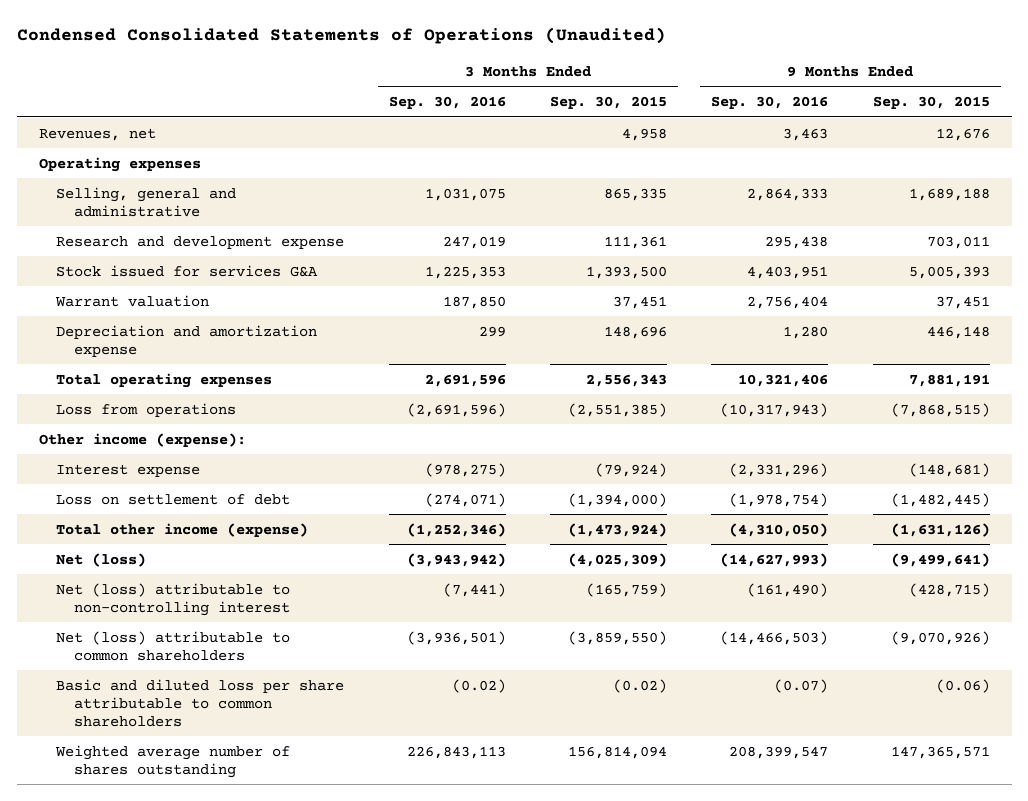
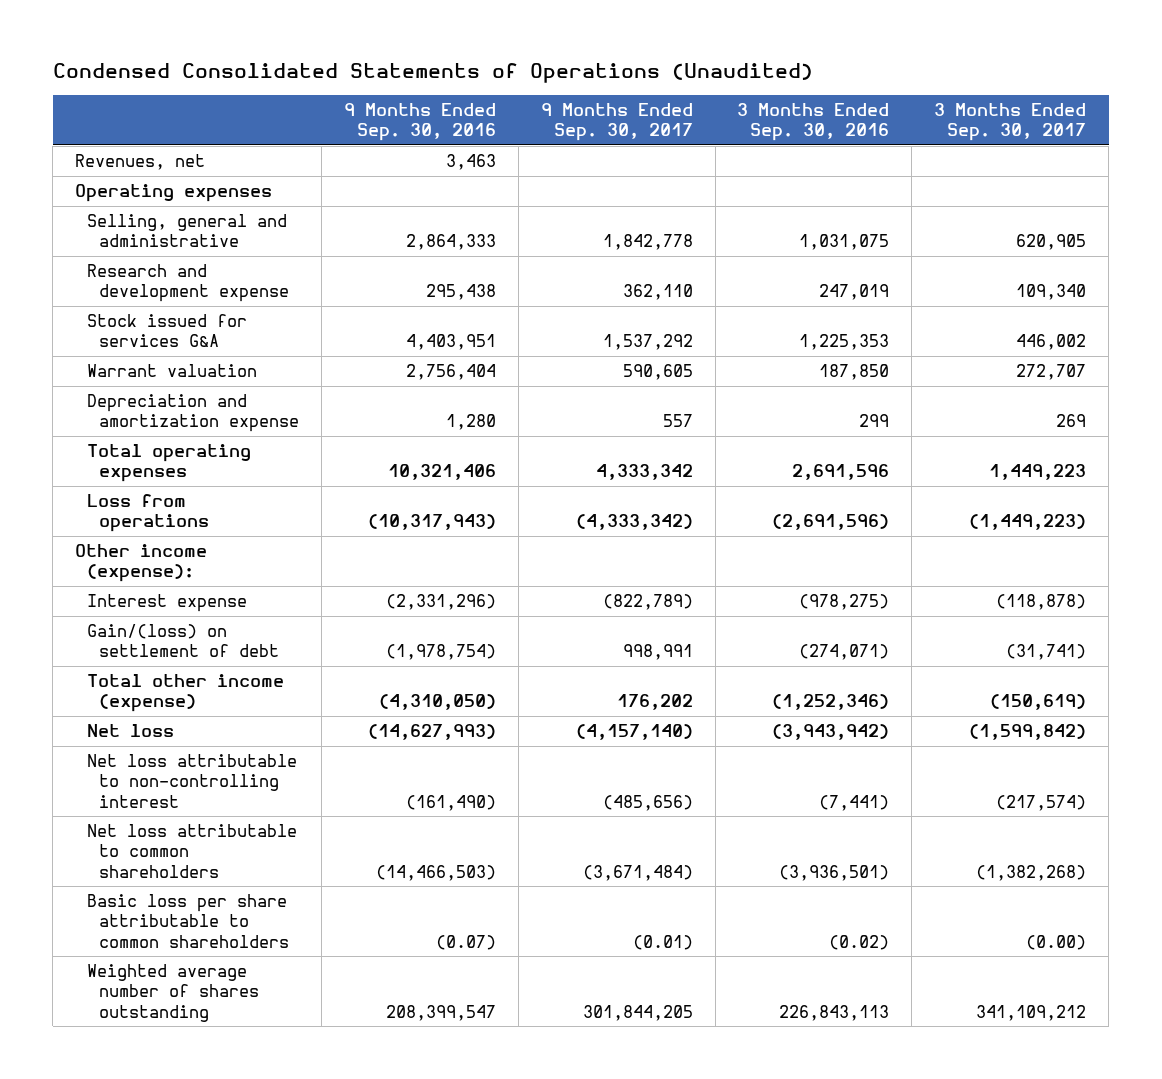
[549,95,667,109] Sep. 30, 2015 -> none
[872,95,990,109] Sep. 30, 2015 -> none
none -> [540,102,693,142] 9 Months Ended Sep. 30, 2017
none -> [934,102,1087,142] 3 Months Ended Sep. 30, 2017
[56,493,291,505] Loss on settlement of debt -> [87,624,280,658] Gain/(loss) on settlement of debt
[56,552,147,567] Net (loss) -> [87,724,175,738] Net loss
[56,582,291,616] Net (loss) attributable to non-controlling interest -> [87,754,298,808] Net loss attributable to non-controlling interest
[56,630,291,661] Net (loss) attributable to common shareholders -> [87,824,298,878] Net loss attributable to common shareholders
[56,678,345,727] Basic and diluted loss per share attributable to common shareholders -> [87,894,290,948] Basic loss per share attributable to common shareholders

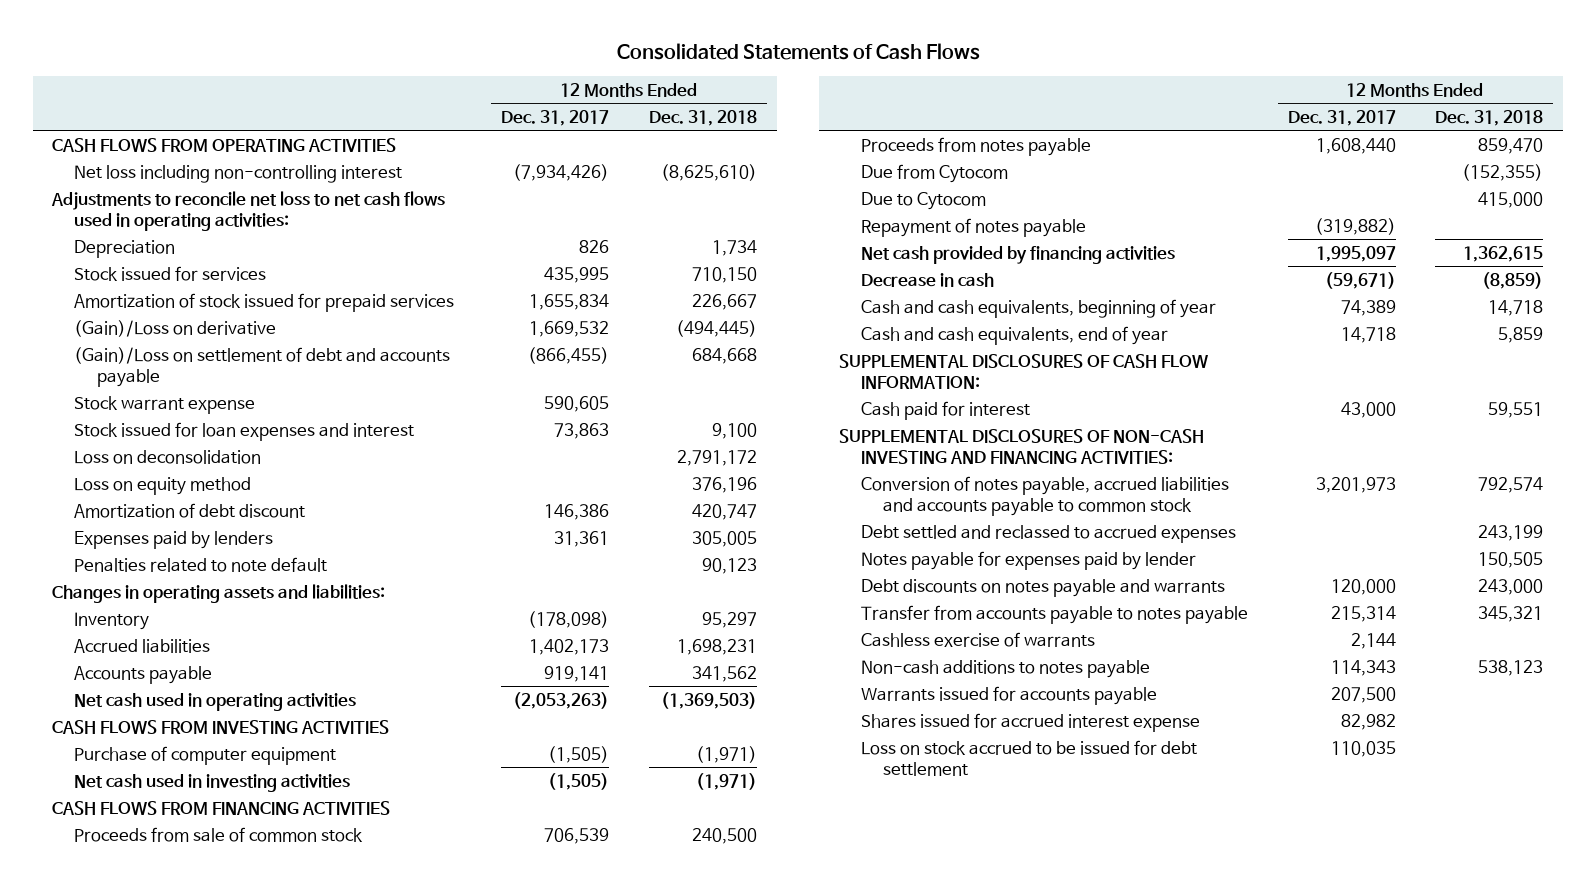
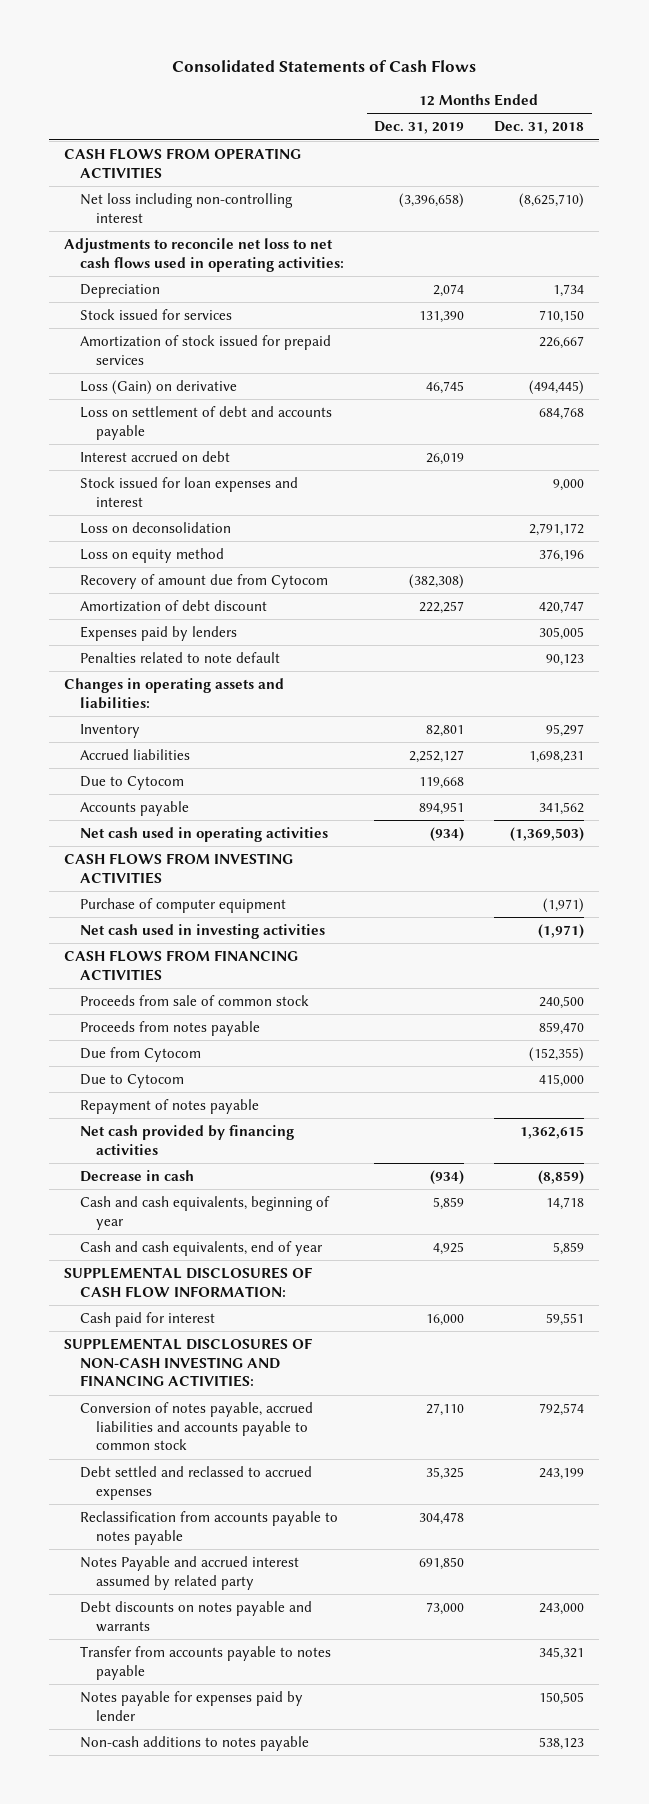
[501,109,610,126] Dec. 31, 2017 -> none
none -> [374,121,465,135] Dec. 31, 2019
[660,163,757,181] (8,625,610) -> [519,193,585,209] (8,625,710)
[74,395,256,414] Stock warrant expense -> none
[74,319,277,337] (Gain)/Loss on derivative -> [79,380,237,396] Loss (Gain) on derivative
[74,346,451,387] (Gain)/Loss on settlement of debt and accounts payable -> [79,406,332,440] Loss on settlement of debt and accounts payable
[691,347,757,364] 684,668 -> [539,407,585,421] 684,768
none -> [79,451,230,463] Interest accrued on debt
[711,422,757,439] 9,100 -> [553,479,585,492] 9,000
none -> [79,574,328,590] Recovery of amount due from Cytocom
none -> [79,776,184,791] Due to Cytocom
none -> [79,1511,338,1545] Reclassification from accounts payable to notes payable
none -> [79,1556,299,1590] Notes Payable and accrued interest assumed by related party
[861,631,1096,647] Cashless exercise of warrants -> none
[861,550,1197,570] Notes payable for expenses paid by lender -> [79,1691,303,1721] Notes payable for expenses paid by lender
[861,685,1158,705] Warrants issued for accounts payable -> none
[861,712,1201,732] Shares issued for accrued interest expense -> none
[861,739,1198,776] Loss on stock accrued to be issued for debt settlement -> none

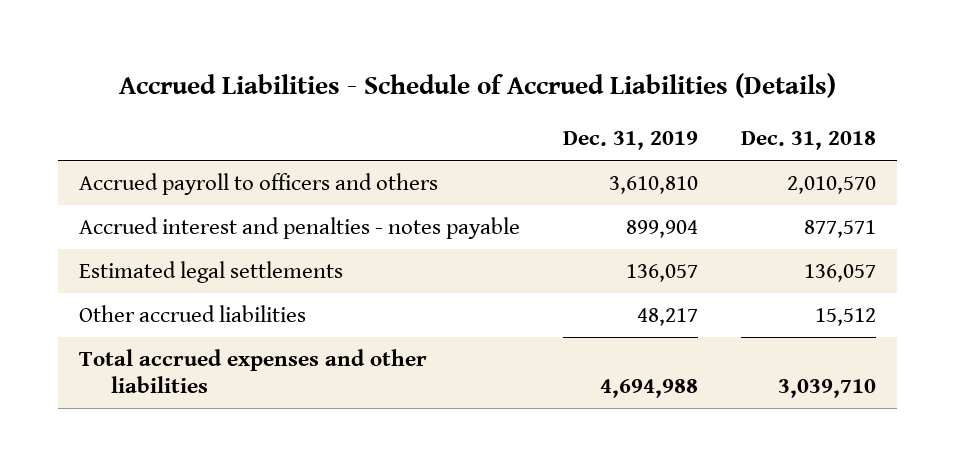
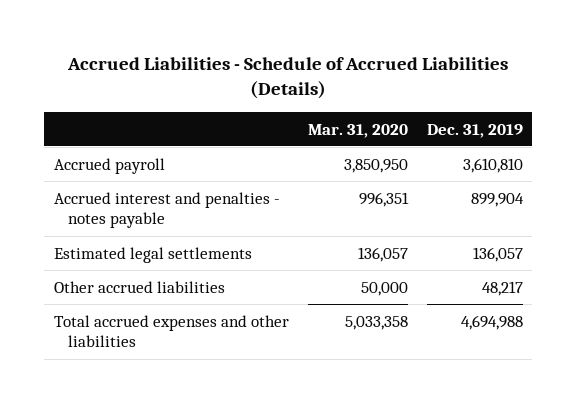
[740,131,876,151] Dec. 31, 2018 -> none
none -> [307,123,408,138] Mar. 31, 2020
[79,172,439,195] Accrued payroll to officers and others -> [53,157,165,174] Accrued payroll

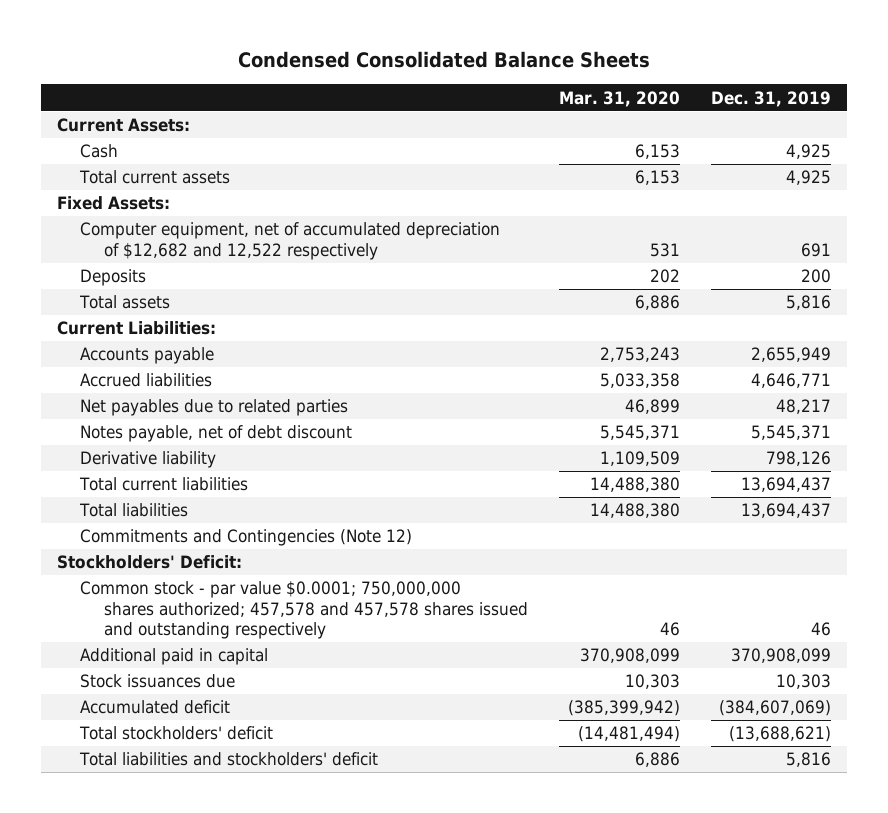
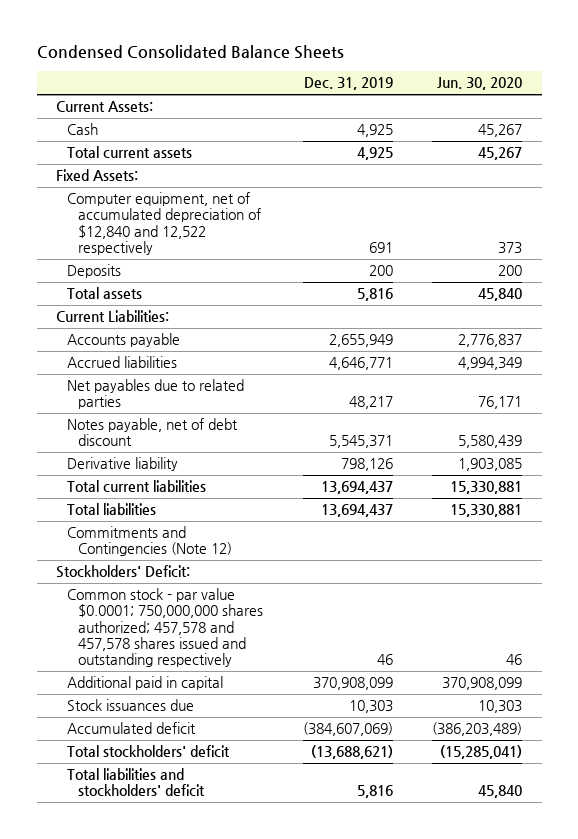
[559,90,681,107] Mar. 31, 2020 -> none
none -> [436,77,522,91] Jun. 30, 2020
[80,222,501,260] Computer equipment, net of accumulated depreciation of $12,682 and 12,522 respectively -> [67,192,262,255] Computer equipment, net of accumulated depreciation of $12,840 and 12,522 respectively

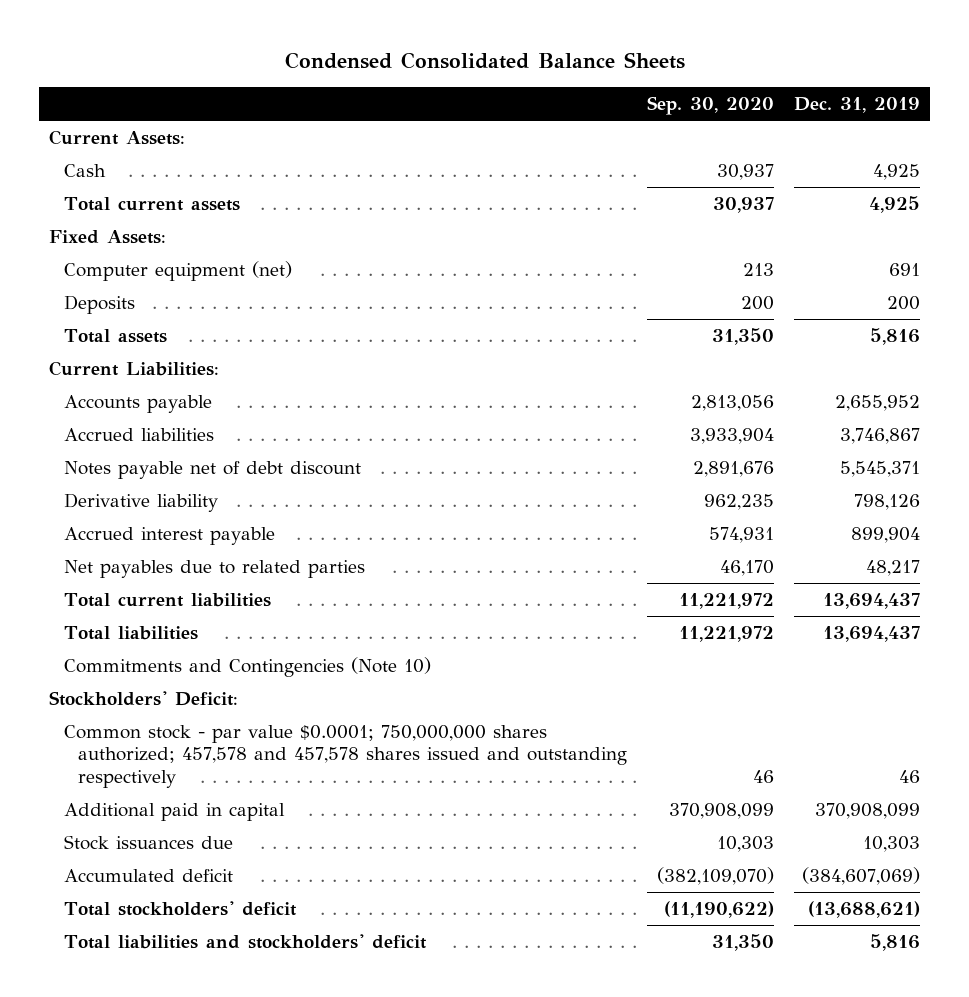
[436,77,522,91] Jun. 30, 2020 -> none
none -> [647,96,775,116] Sep. 30, 2020
[67,192,262,255] Computer equipment, net of accumulated depreciation of $12,840 and 12,522 respectively -> [63,260,292,281] Computer equipment (net)
[328,334,393,348] 2,655,949 -> [835,394,921,411] 2,655,952
[328,357,393,371] 4,646,771 -> [840,427,921,444] 3,746,867
[67,418,239,447] Notes payable, net of debt discount -> [63,460,361,479] Notes payable net of debt discount
none -> [63,526,275,545] Accrued interest payable
[67,379,245,410] Net payables due to related parties -> [63,559,365,578] Net payables due to related parties
[67,526,233,557] Commitments and Contingencies (Note 12) -> [63,656,431,677] Commitments and Contingencies (Note 10)

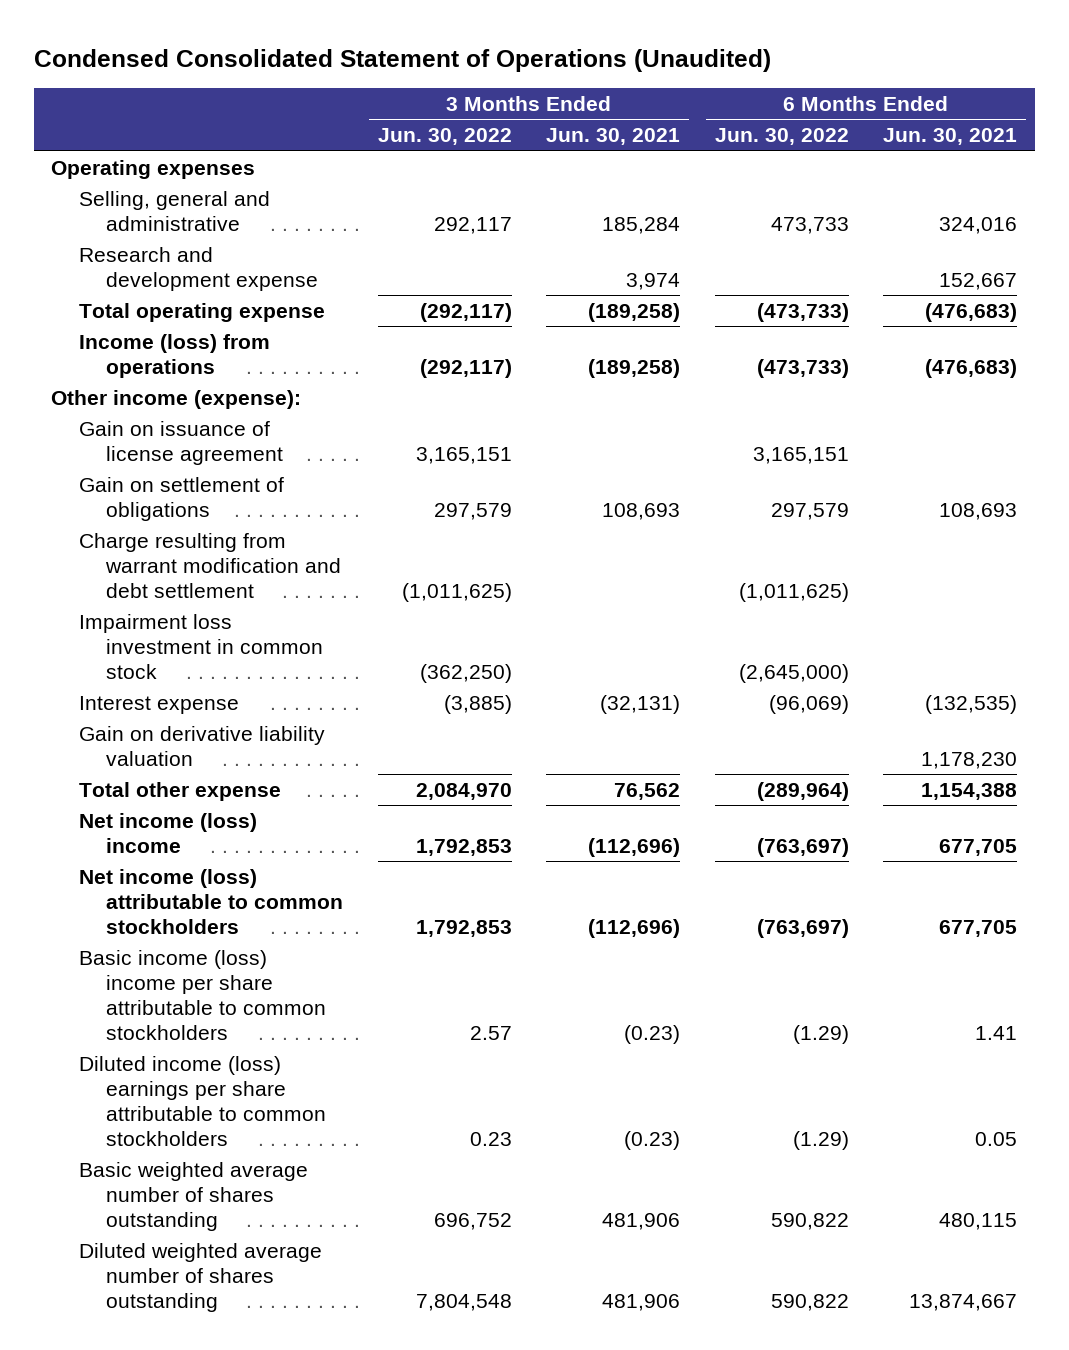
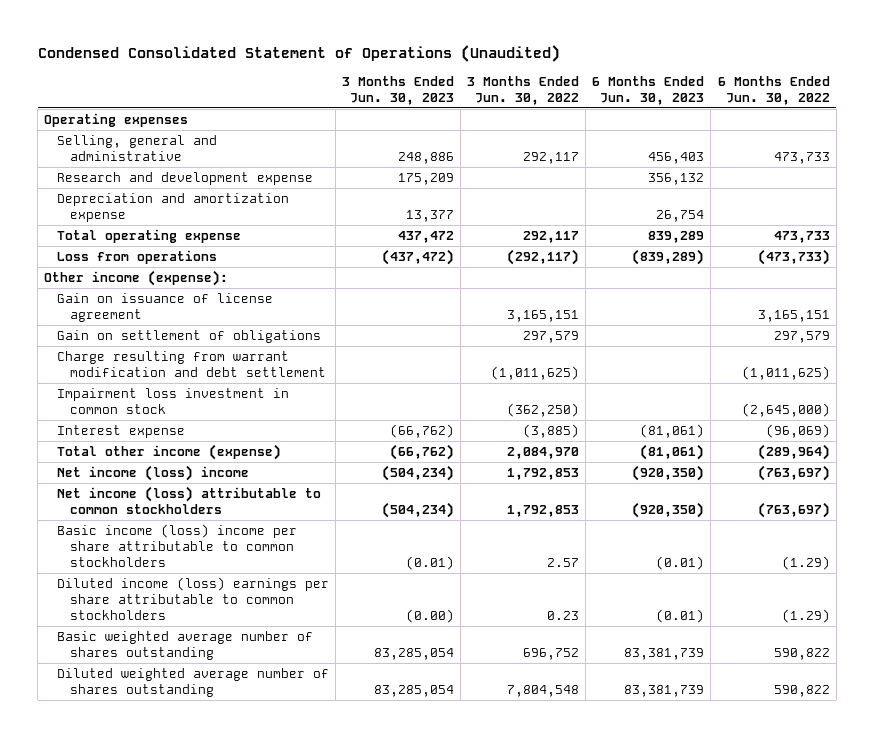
[546,128,681,146] Jun. 30, 2021 -> none
[883,128,1018,146] Jun. 30, 2021 -> none
none -> [342,75,455,105] 3 Months Ended Jun. 30, 2023
none -> [592,75,705,105] 6 Months Ended Jun. 30, 2023
none -> [56,192,289,223] Depreciation and amortization expense
[419,302,512,322] (292,117) -> [523,230,580,243] 292,117
[756,302,849,322] (473,733) -> [773,230,830,243] 473,733
[78,333,270,378] Income (loss) from operations -> [56,249,217,264] Loss from operations
[78,725,325,766] Gain on derivative liability valuation -> none
[78,781,281,801] Total other expense -> [56,443,281,460] Total other income (expense)

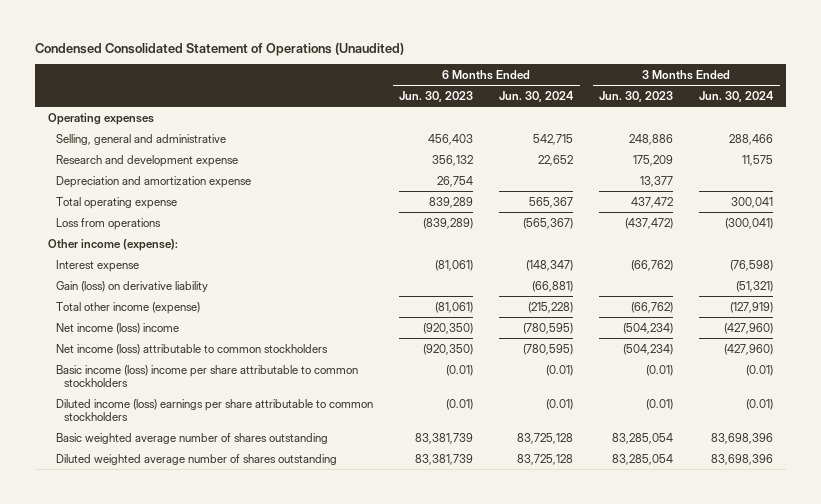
[467,75,580,105] 3 Months Ended Jun. 30, 2022 -> none
[717,75,830,105] 6 Months Ended Jun. 30, 2022 -> none
none -> [499,90,575,102] Jun. 30, 2024
none -> [699,90,775,102] Jun. 30, 2024
[56,292,273,323] Gain on issuance of license agreement -> none
[56,329,321,343] Gain on settlement of obligations -> none
[56,350,326,378] Charge resulting from warrant modification and debt settlement -> none
[56,387,289,415] Impairment loss investment in common stock -> none
none -> [56,280,209,292] Gain (loss) on derivative liability
[406,609,455,624] (0.00) -> [646,398,674,410] (0.01)

